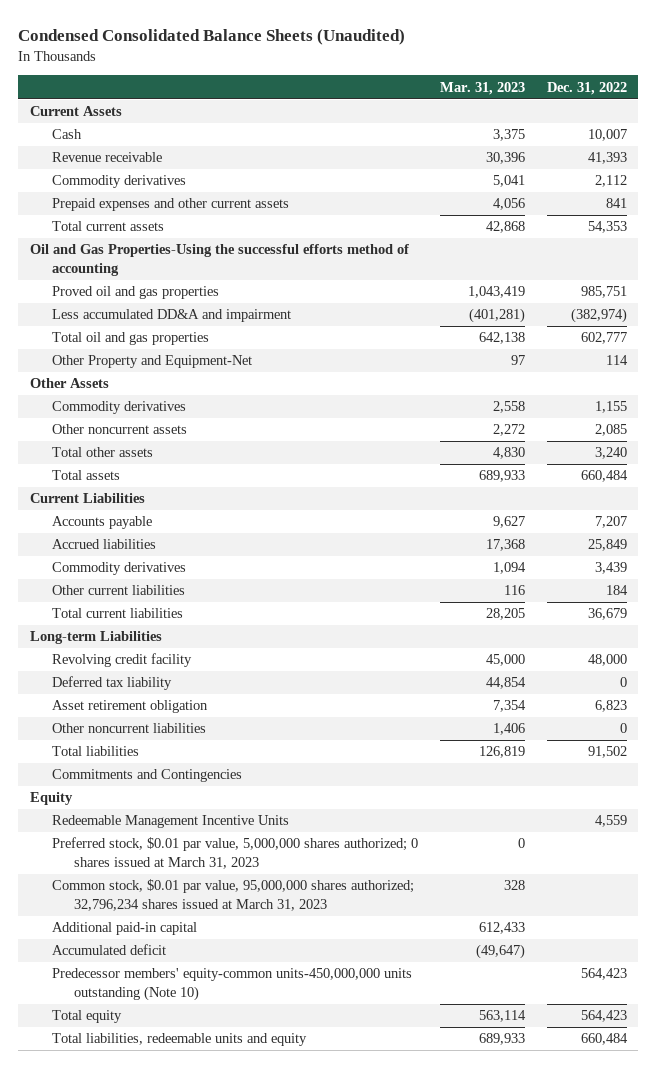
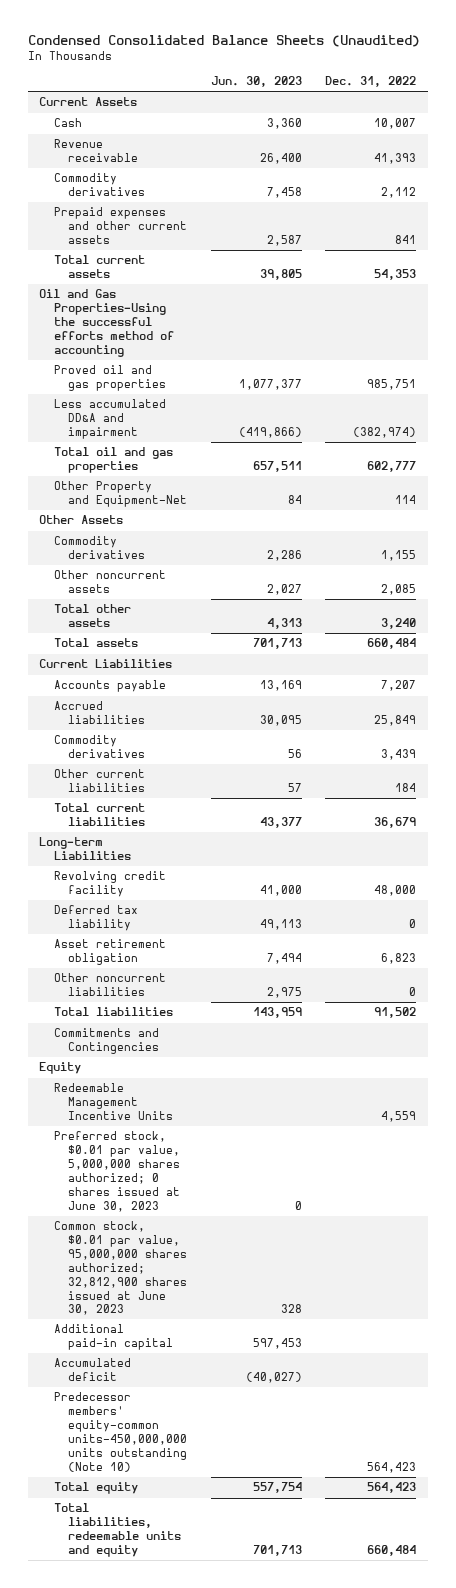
[439,81,525,95] Mar. 31, 2023 -> none
none -> [210,76,302,88] Jun. 30, 2023
[51,837,418,870] Preferred stock, $0.01 par value, 5,000,000 shares authorized; 0 shares issued at March 31, 2023 -> [53,1131,180,1212] Preferred stock, $0.01 par value, 5,000,000 shares authorized; 0 shares issued at June 30, 2023
[51,879,414,912] Common stock, $0.01 par value, 95,000,000 shares authorized; 32,796,234 shares issued at March 31, 2023 -> [53,1221,187,1316] Common stock, $0.01 par value, 95,000,000 shares authorized; 32,812,900 shares issued at June 30, 2023

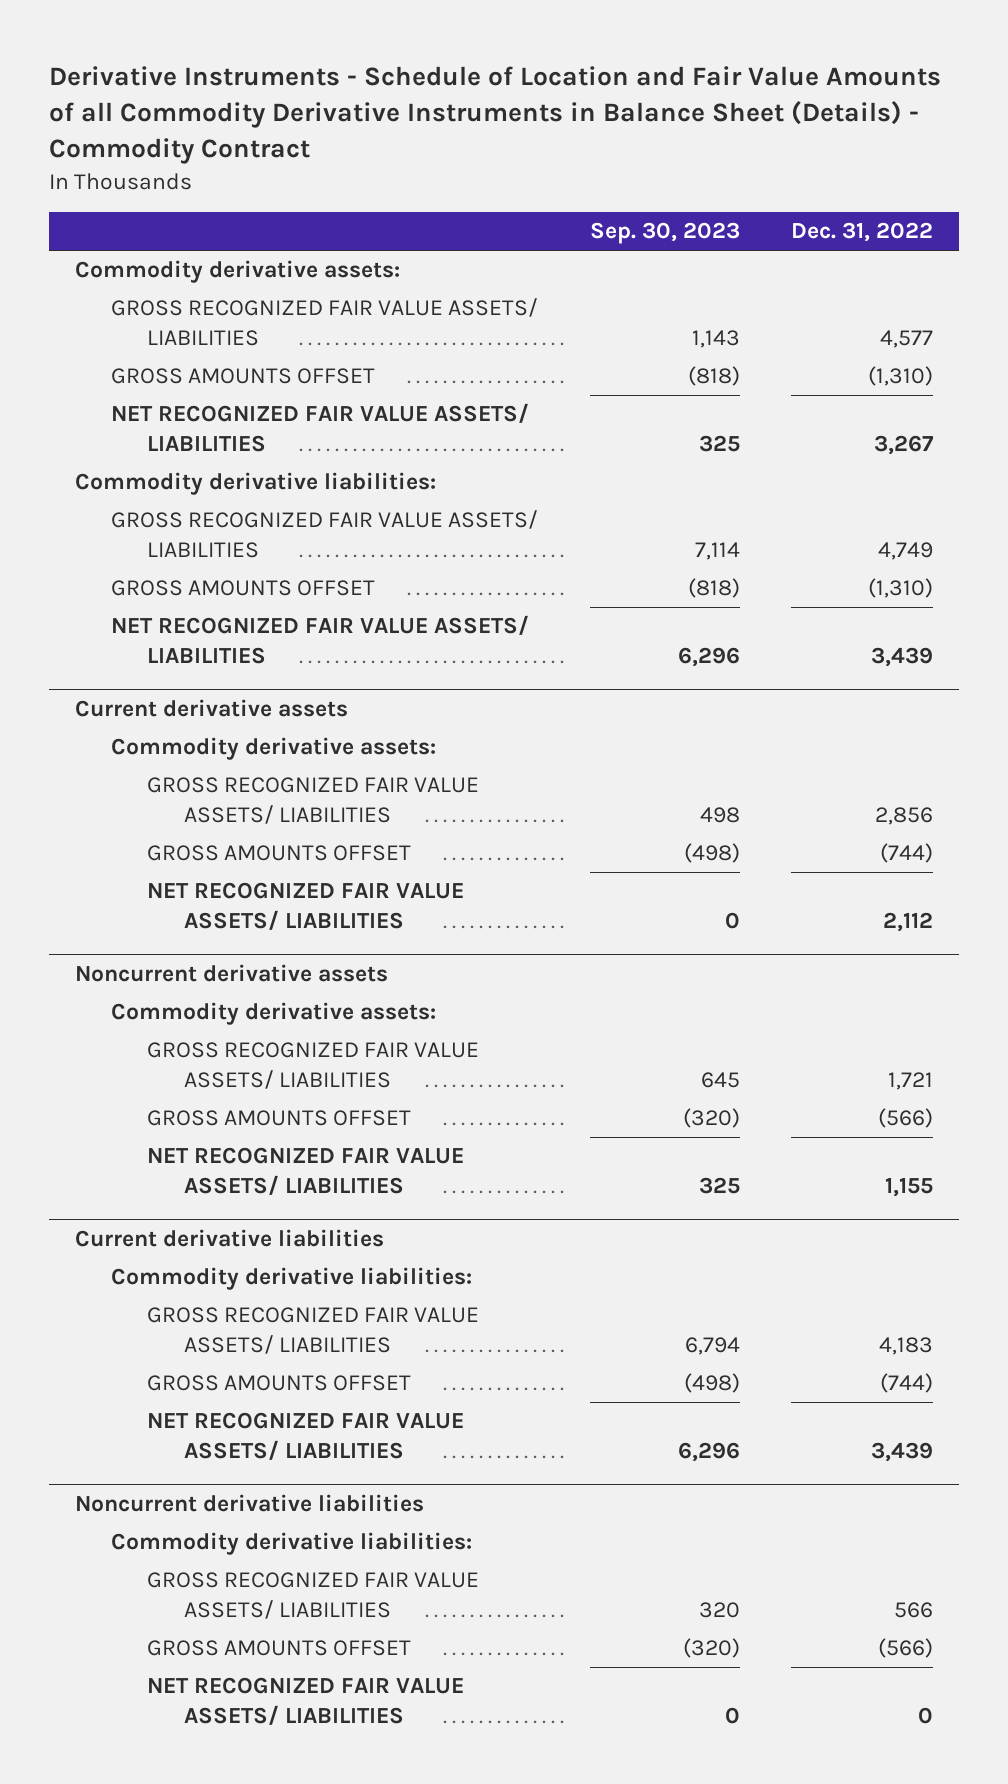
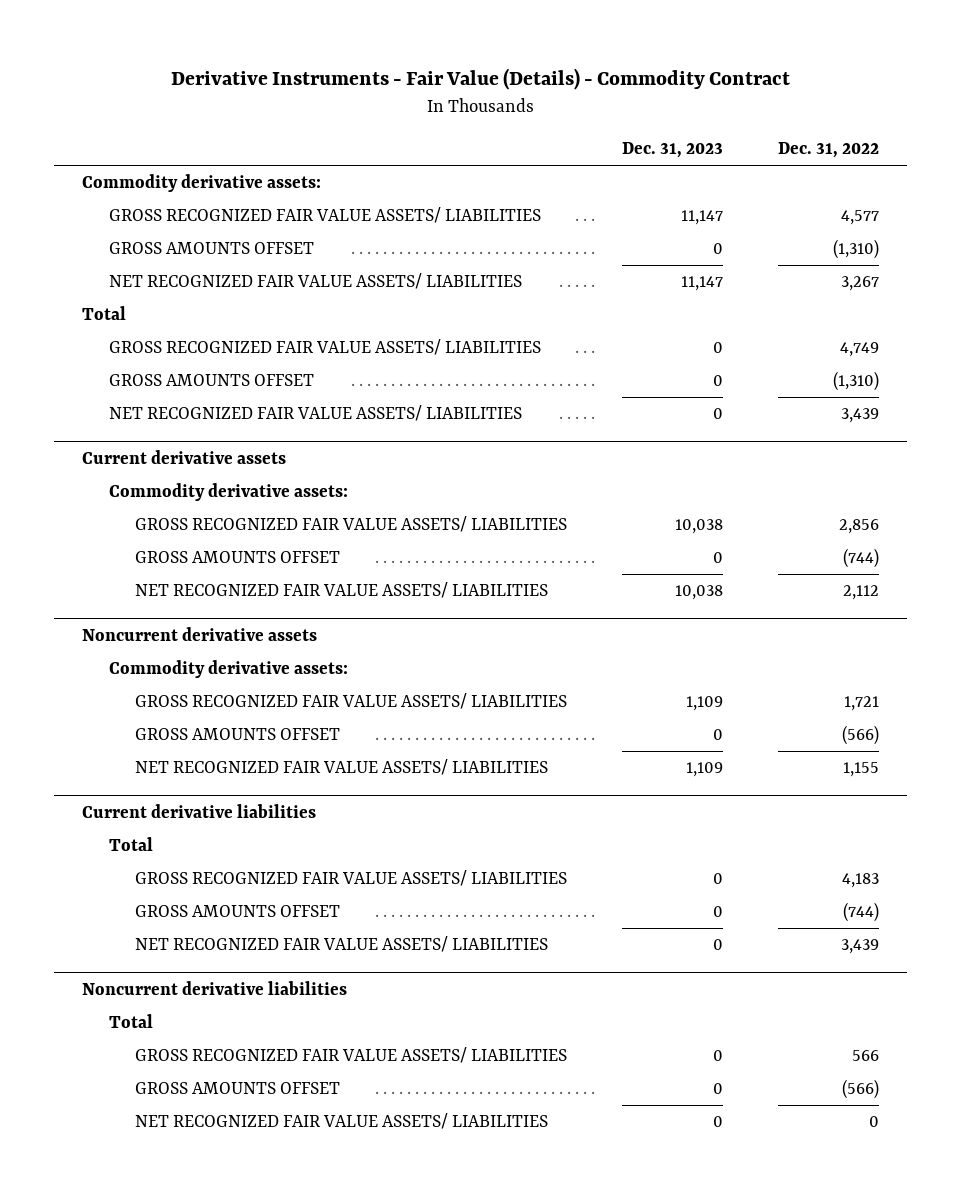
[49,66,942,165] Derivative Instruments - Schedule of Location and Fair Value Amounts of all Commodity Derivative Instruments in Balance Sheet (Details) - Commodity Contract -> [170,68,790,91] Derivative Instruments - Fair Value (Details) - Commodity Contract
[589,222,740,245] Sep. 30, 2023 -> none
none -> [622,142,724,159] Dec. 31, 2023
[74,472,436,496] Commodity derivative liabilities: -> [81,306,126,321] Total
[111,1267,473,1291] Commodity derivative liabilities: -> [108,837,153,852] Total
[111,1532,473,1556] Commodity derivative liabilities: -> [108,1014,153,1029] Total

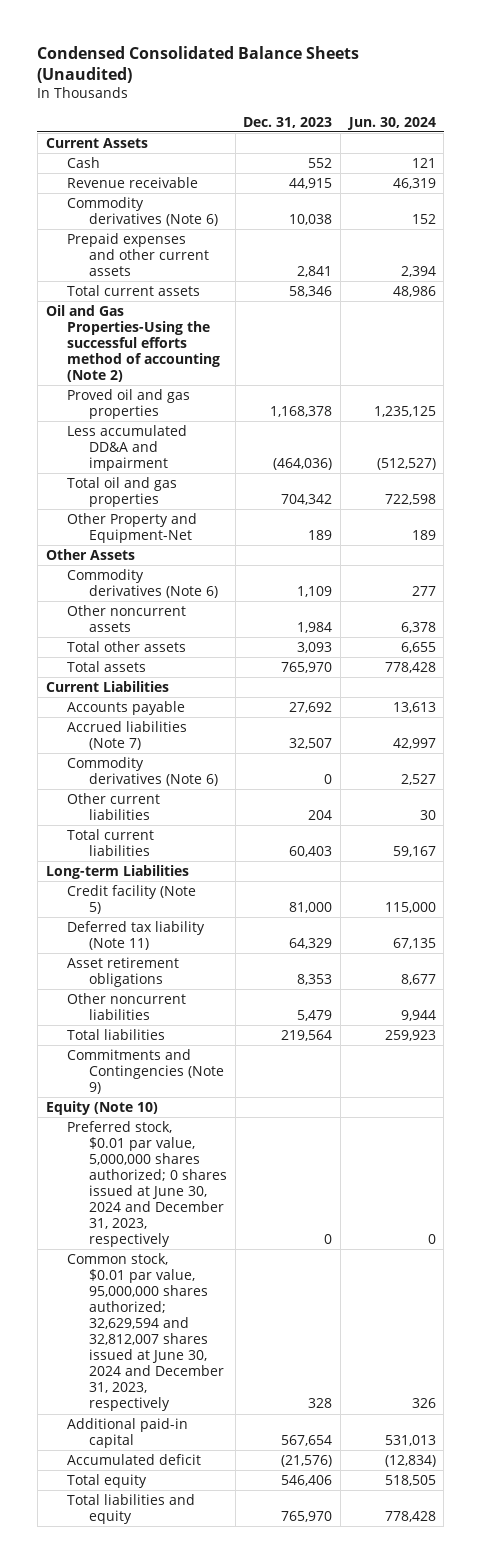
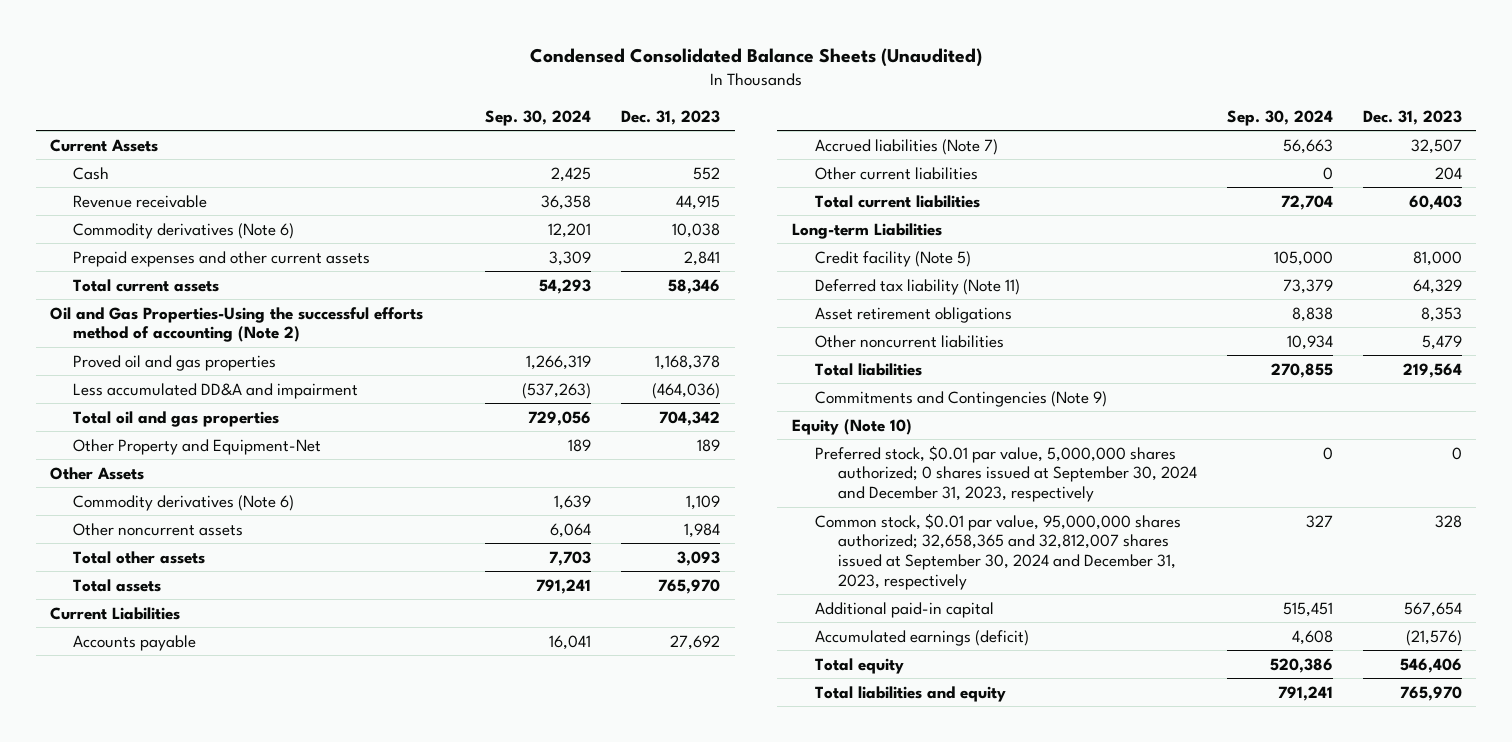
[346,116,436,130] Jun. 30, 2024 -> none
none -> [485,109,592,126] Sep. 30, 2024
[67,756,218,786] Commodity derivatives (Note 6) -> none
[67,1120,227,1248] Preferred stock, $0.01 par value, 5,000,000 shares authorized; 0 shares issued at June 30, 2024 and December 31, 2023, respectively -> [815,444,1197,503] Preferred stock, $0.01 par value, 5,000,000 shares authorized; 0 shares issued at September 30, 2024 and December 31, 2023, respectively
[67,1252,224,1412] Common stock, $0.01 par value, 95,000,000 shares authorized; 32,629,594 and 32,812,007 shares issued at June 30, 2024 and December 31, 2023, respectively -> [815,512,1182,590] Common stock, $0.01 par value, 95,000,000 shares authorized; 32,658,365 and 32,812,007 shares issued at September 30, 2024 and December 31, 2023, respectively
[67,1453,202,1465] Accumulated deficit -> [815,629,1030,646] Accumulated earnings (deficit)

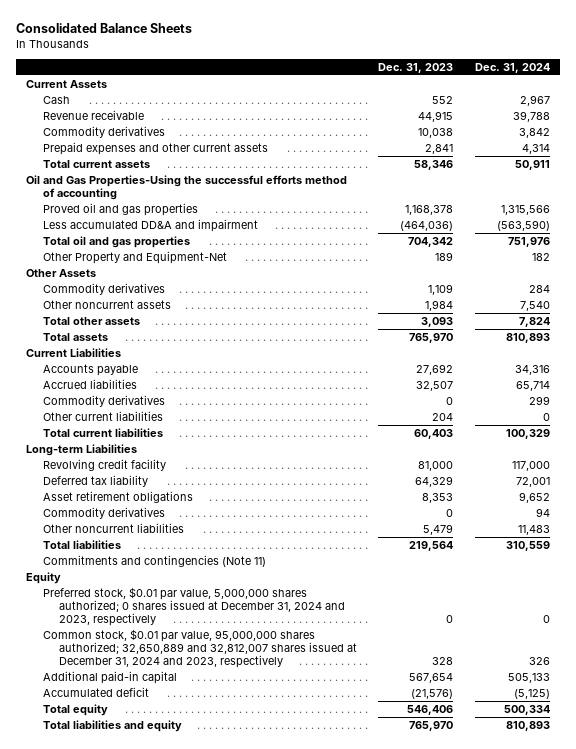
[530,47,983,67] Condensed Consolidated Balance Sheets (Unaudited) -> [15,22,192,33] Consolidated Balance Sheets
[485,109,592,126] Sep. 30, 2024 -> none
none -> [474,62,550,73] Dec. 31, 2024
[73,222,295,239] Commodity derivatives (Note 6) -> [42,126,165,139] Commodity derivatives
[50,306,424,343] Oil and Gas Properties-Using the successful efforts method of accounting (Note 2) -> [26,175,348,201] Oil and Gas Properties-Using the successful efforts method of accounting
[73,494,295,511] Commodity derivatives (Note 6) -> [42,283,165,296] Commodity derivatives
[815,138,999,155] Accrued liabilities (Note 7) -> [42,379,137,390] Accrued liabilities
none -> [42,395,165,408] Commodity derivatives
[815,250,972,267] Credit facility (Note 5) -> [42,459,166,472] Revolving credit facility
[815,278,1021,295] Deferred tax liability (Note 11) -> [42,475,148,488] Deferred tax liability
none -> [42,507,165,520] Commodity derivatives
[815,390,1108,407] Commitments and Contingencies (Note 9) -> [42,555,266,568] Commitments and contingencies (Note 11)
[792,418,913,435] Equity (Note 10) -> [26,572,62,585] Equity
[815,444,1197,503] Preferred stock, $0.01 par value, 5,000,000 shares authorized; 0 shares issued at September 30, 2024 and December 31, 2023, respectively -> [42,587,345,627] Preferred stock, $0.01 par value, 5,000,000 shares authorized; 0 shares issued at December 31, 2024 and 2023, respectively
[815,512,1182,590] Common stock, $0.01 par value, 95,000,000 shares authorized; 32,658,365 and 32,812,007 shares issued at September 30, 2024 and December 31, 2023, respectively -> [42,629,357,669] Common stock, $0.01 par value, 95,000,000 shares authorized; 32,650,889 and 32,812,007 shares issued at December 31, 2024 and 2023, respectively
[815,629,1030,646] Accumulated earnings (deficit) -> [42,687,149,698] Accumulated deficit

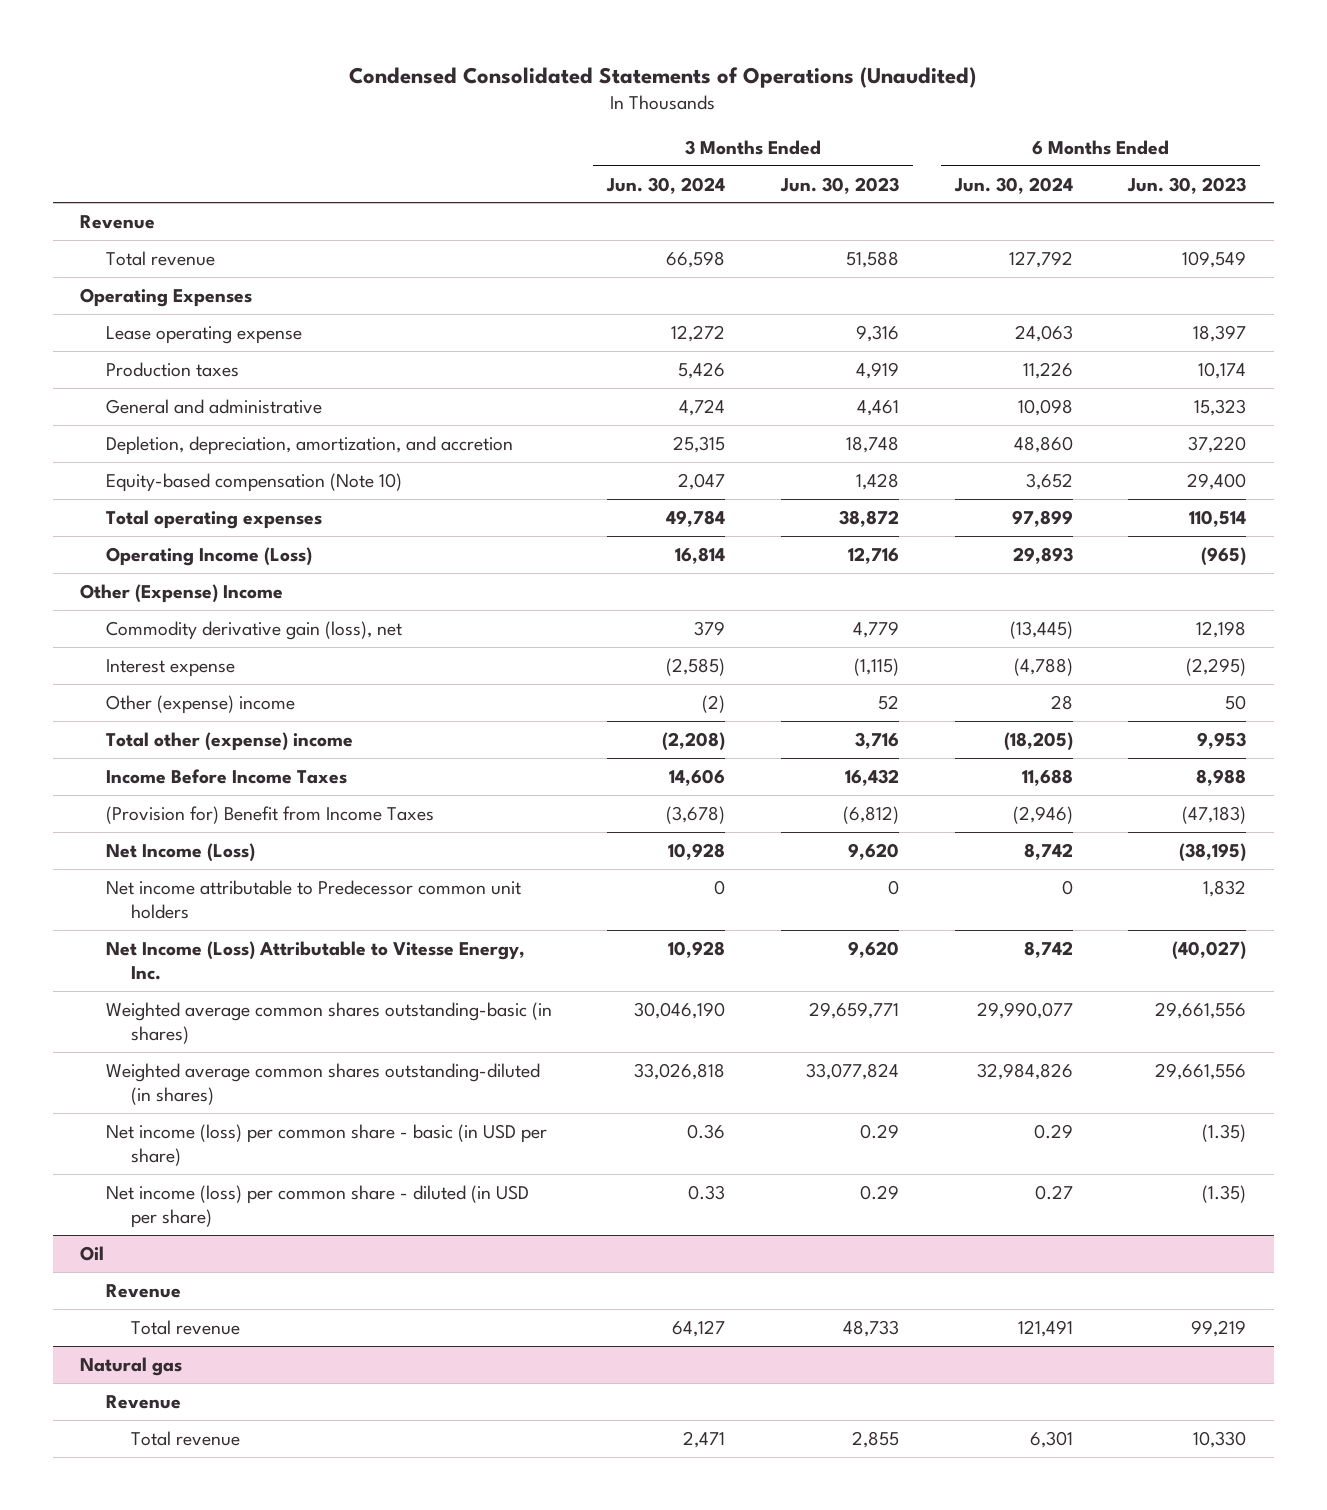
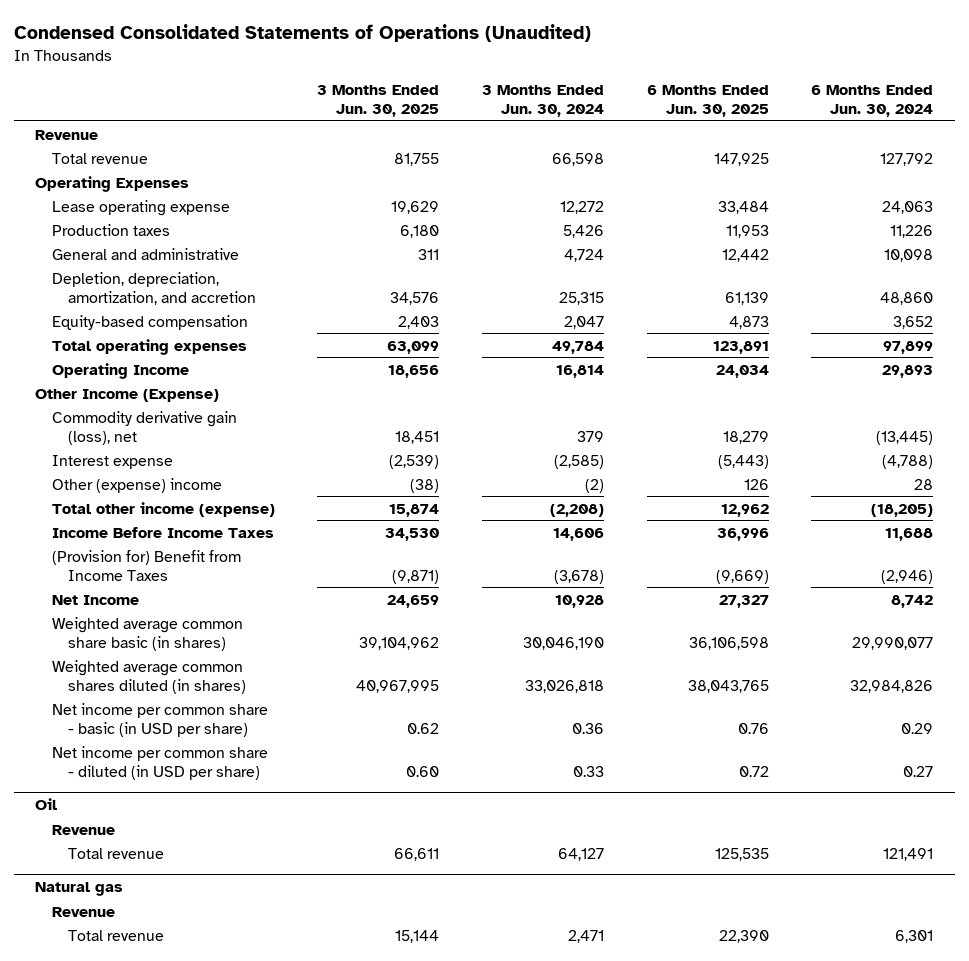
[780,176,900,194] Jun. 30, 2023 -> none
[1127,176,1247,194] Jun. 30, 2023 -> none
none -> [317,84,440,117] 3 Months Ended Jun. 30, 2025
none -> [646,84,769,117] 6 Months Ended Jun. 30, 2025
[105,472,402,492] Equity-based compensation (Note 10) -> [51,314,248,330] Equity-based compensation
[105,546,312,566] Operating Income (Loss) -> [51,362,189,379] Operating Income
[80,583,284,603] Other (Expense) Income -> [35,388,220,402] Other Income (Expense)
[105,731,353,751] Total other (expense) income -> [51,501,275,517] Total other income (expense)
[105,879,521,920] Net income attributable to Predecessor common unit holders -> none
[105,940,525,981] Net Income (Loss) Attributable to Vitesse Energy, Inc. -> none
[105,842,255,862] Net Income (Loss) -> [51,594,139,605] Net Income
[105,1001,552,1045] Weighted average common shares outstanding-basic (in shares) -> [51,616,243,651] Weighted average common share basic (in shares)
[105,1062,540,1106] Weighted average common shares outstanding-diluted (in shares) -> [51,659,247,694] Weighted average common shares diluted (in shares)
[105,1123,547,1167] Net income (loss) per common share - basic (in USD per share) -> [51,702,268,737] Net income per common share - basic (in USD per share)
[105,1184,529,1229] Net income (loss) per common share - diluted (in USD per share) -> [51,745,268,780] Net income per common share - diluted (in USD per share)

